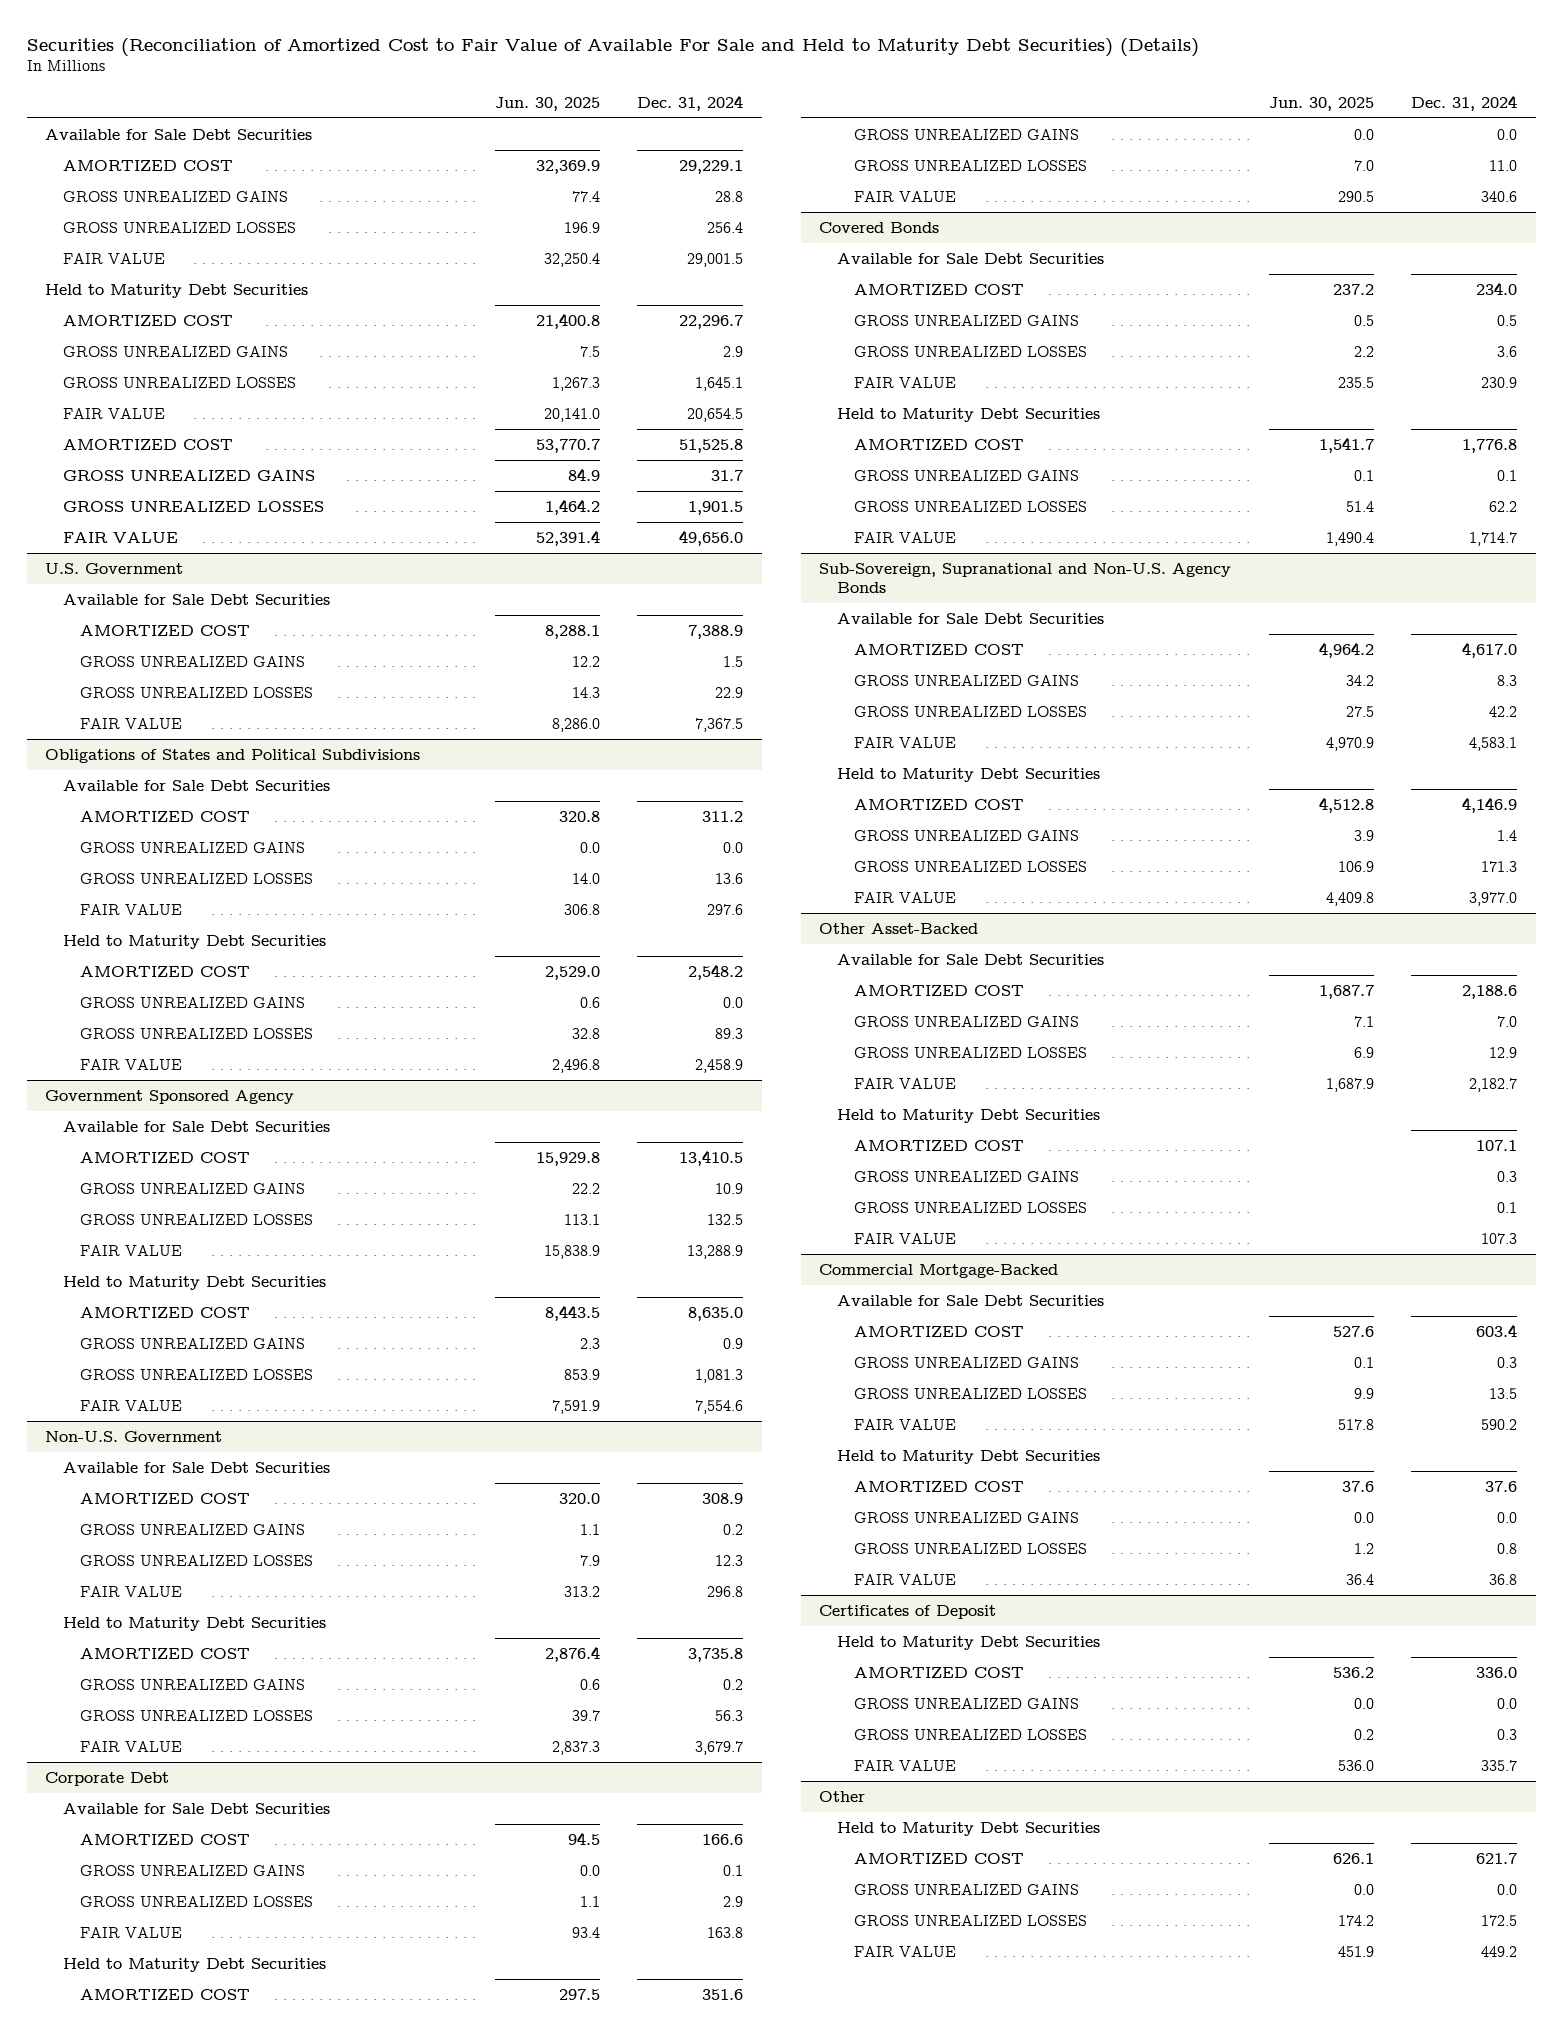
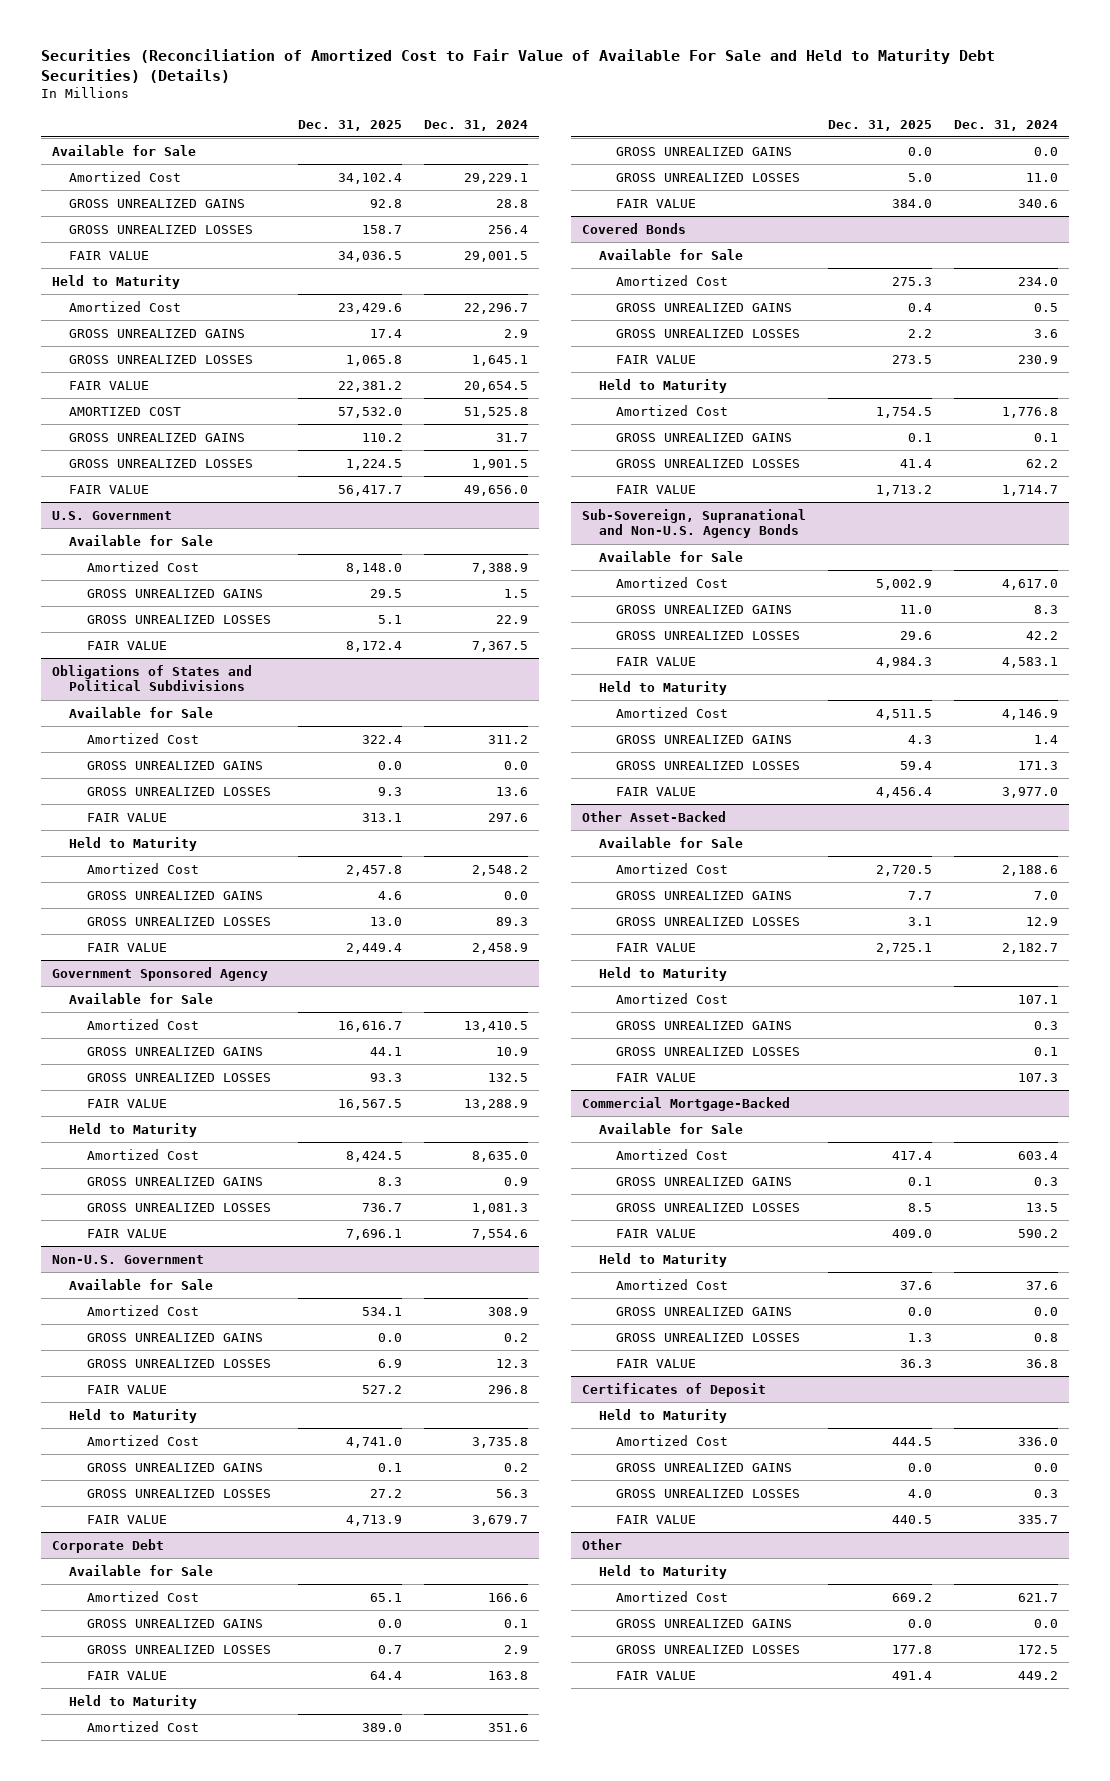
[494,96,600,111] Jun. 30, 2025 -> none
none -> [298,119,403,131] Dec. 31, 2025
[45,128,313,140] Available for Sale Debt Securities -> [52,144,197,156] Available for Sale
[62,159,233,171] AMORTIZED COST -> [69,170,182,182] Amortized Cost
[45,283,309,298] Held to Maturity Debt Securities -> [52,274,181,289] Held to Maturity
[62,314,233,326] AMORTIZED COST -> [69,300,182,312] Amortized Cost
[62,593,330,605] Available for Sale Debt Securities -> [69,534,214,546] Available for Sale
[80,624,251,636] AMORTIZED COST -> [86,560,199,572] Amortized Cost
[62,779,330,791] Available for Sale Debt Securities -> [69,706,214,718] Available for Sale
[80,810,251,822] AMORTIZED COST -> [86,732,199,744] Amortized Cost
[62,934,326,949] Held to Maturity Debt Securities -> [69,836,198,851] Held to Maturity
[80,965,251,977] AMORTIZED COST -> [86,862,199,874] Amortized Cost
[62,1120,330,1132] Available for Sale Debt Securities -> [69,992,214,1004] Available for Sale
[80,1151,251,1163] AMORTIZED COST -> [86,1018,199,1030] Amortized Cost
[62,1275,326,1290] Held to Maturity Debt Securities -> [69,1122,198,1137] Held to Maturity
[80,1306,251,1318] AMORTIZED COST -> [86,1148,199,1160] Amortized Cost
[62,1461,330,1473] Available for Sale Debt Securities -> [69,1278,214,1290] Available for Sale
[80,1492,251,1504] AMORTIZED COST -> [86,1304,199,1316] Amortized Cost
[62,1616,326,1631] Held to Maturity Debt Securities -> [69,1408,198,1423] Held to Maturity
[80,1647,251,1659] AMORTIZED COST -> [86,1434,199,1446] Amortized Cost
[62,1802,330,1814] Available for Sale Debt Securities -> [69,1564,214,1576] Available for Sale
[80,1833,251,1845] AMORTIZED COST -> [86,1590,199,1602] Amortized Cost
[62,1957,326,1972] Held to Maturity Debt Securities -> [69,1694,198,1709] Held to Maturity
[80,1988,251,2000] AMORTIZED COST -> [86,1720,199,1732] Amortized Cost
[836,252,1104,264] Available for Sale Debt Securities -> [598,248,743,260] Available for Sale
[854,283,1025,295] AMORTIZED COST -> [616,274,729,286] Amortized Cost
[836,407,1100,422] Held to Maturity Debt Securities -> [598,378,727,393] Held to Maturity
[854,438,1025,450] AMORTIZED COST -> [616,404,729,416] Amortized Cost
[836,612,1104,624] Available for Sale Debt Securities -> [598,550,743,562] Available for Sale
[854,643,1025,655] AMORTIZED COST -> [616,576,729,588] Amortized Cost
[836,767,1100,782] Held to Maturity Debt Securities -> [598,680,727,695] Held to Maturity
[854,798,1025,810] AMORTIZED COST -> [616,706,729,718] Amortized Cost
[836,953,1104,965] Available for Sale Debt Securities -> [598,836,743,848] Available for Sale
[854,984,1025,996] AMORTIZED COST -> [616,862,729,874] Amortized Cost
[836,1108,1100,1123] Held to Maturity Debt Securities -> [598,966,727,981] Held to Maturity
[854,1139,1025,1151] AMORTIZED COST -> [616,992,729,1004] Amortized Cost
[836,1294,1104,1306] Available for Sale Debt Securities -> [598,1122,743,1134] Available for Sale
[854,1325,1025,1337] AMORTIZED COST -> [616,1148,729,1160] Amortized Cost
[836,1449,1100,1464] Held to Maturity Debt Securities -> [598,1252,727,1267] Held to Maturity
[854,1480,1025,1492] AMORTIZED COST -> [616,1278,729,1290] Amortized Cost
[836,1635,1100,1650] Held to Maturity Debt Securities -> [598,1408,727,1423] Held to Maturity
[854,1666,1025,1678] AMORTIZED COST -> [616,1434,729,1446] Amortized Cost
[836,1821,1100,1836] Held to Maturity Debt Securities -> [598,1564,727,1579] Held to Maturity
[854,1852,1025,1864] AMORTIZED COST -> [616,1590,729,1602] Amortized Cost

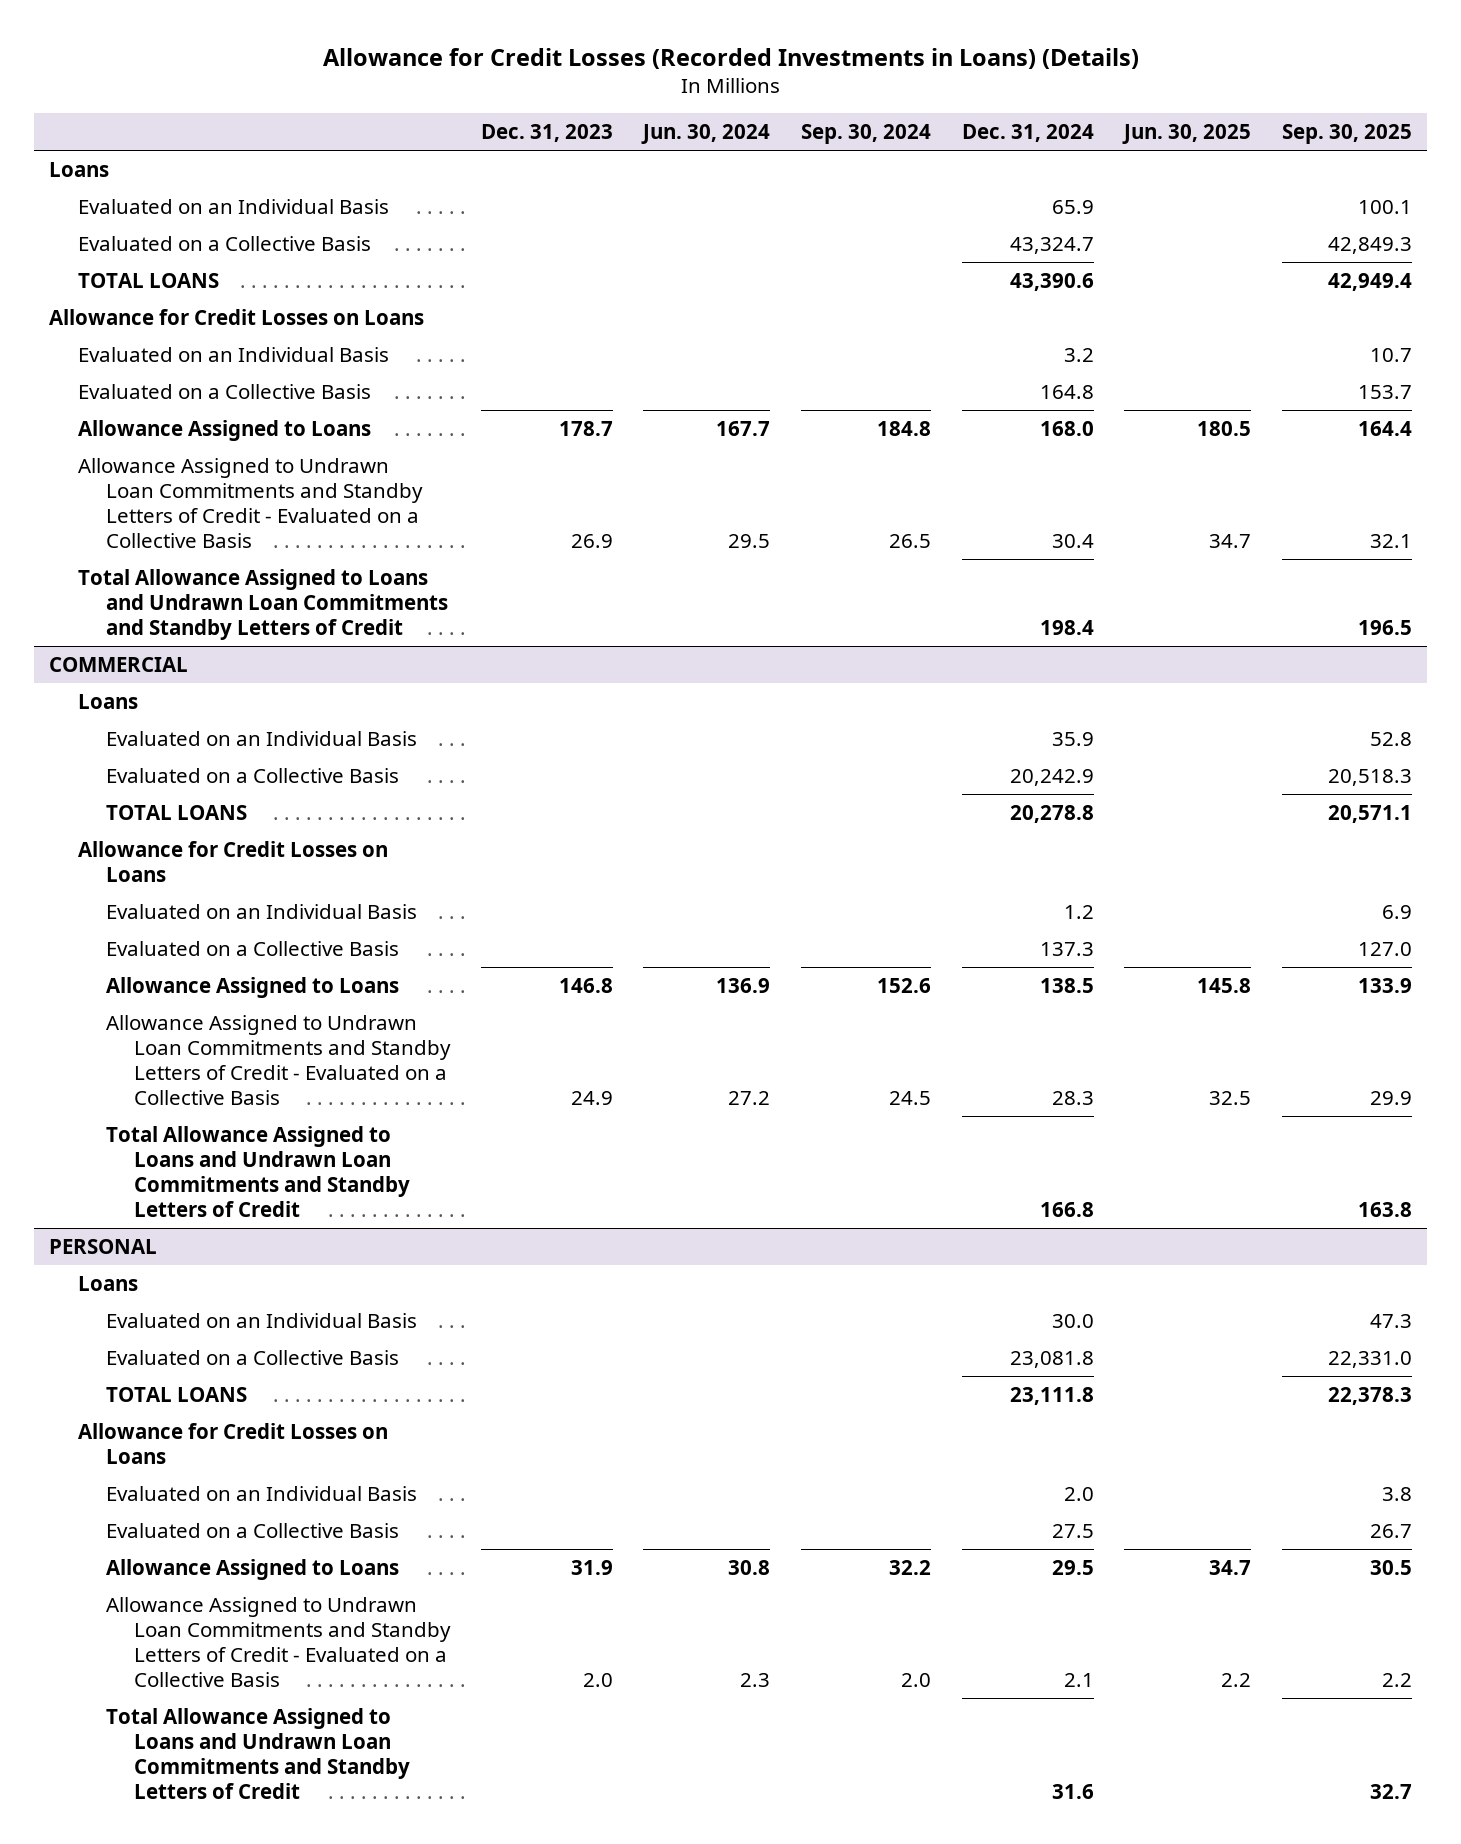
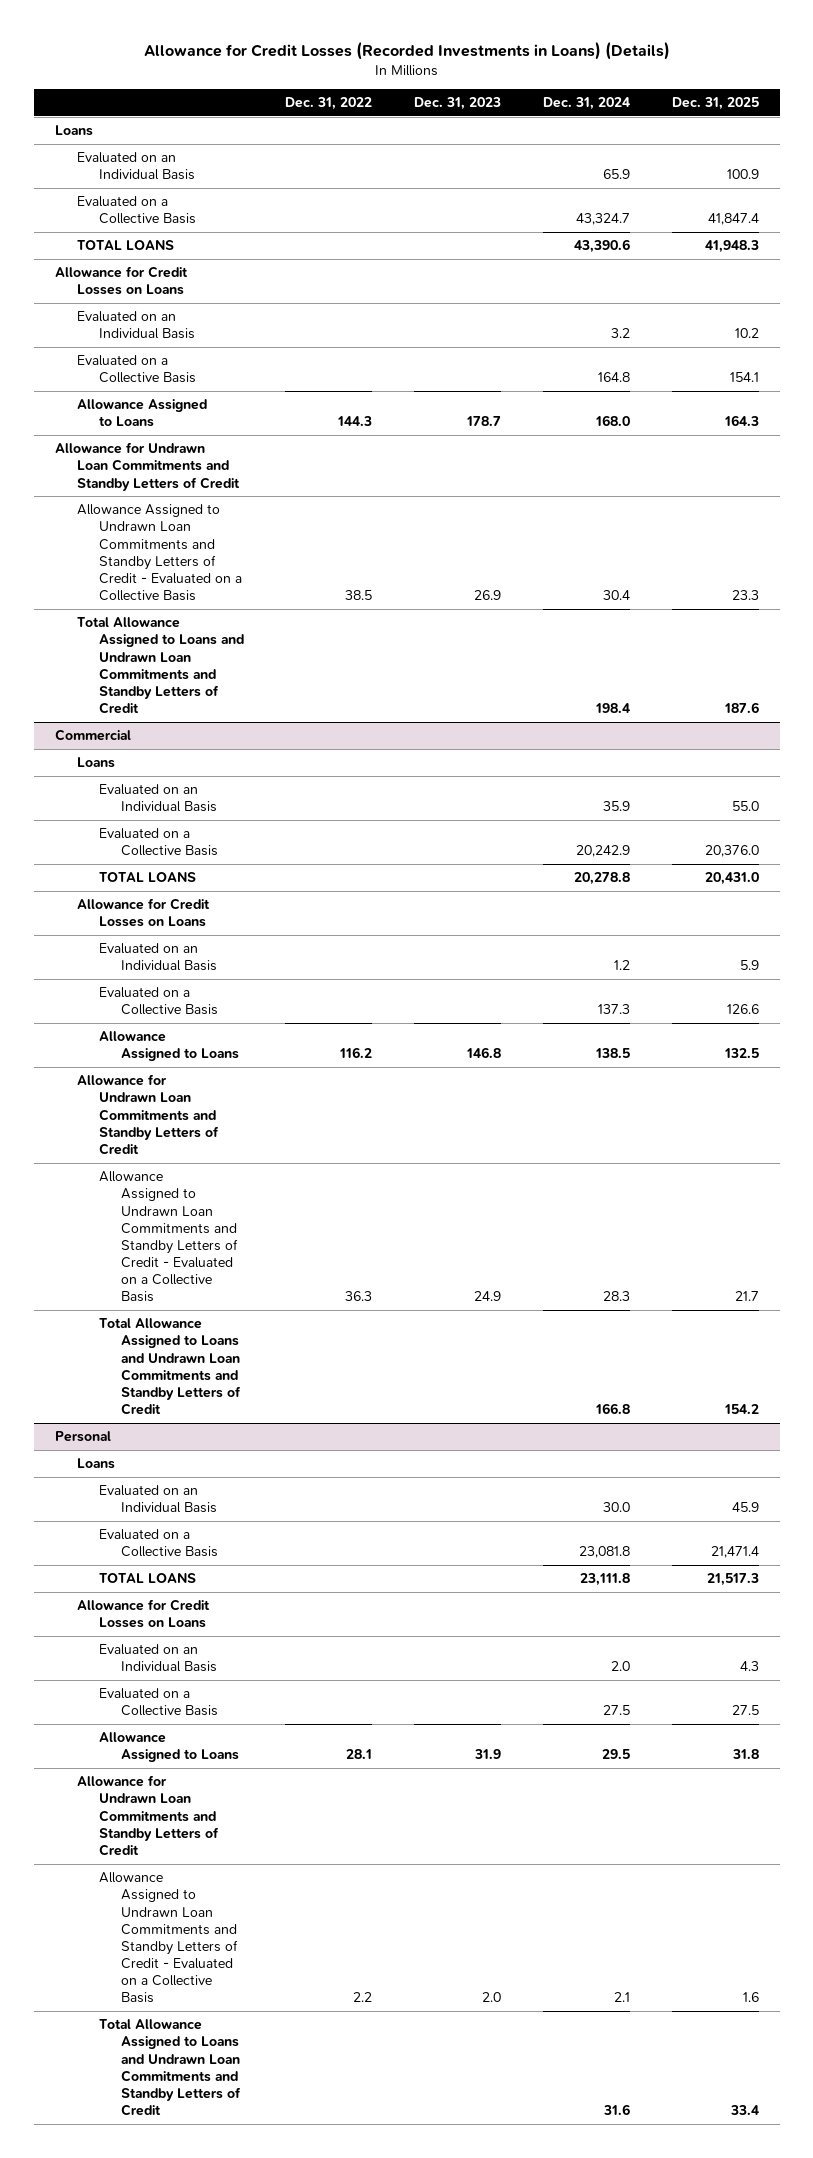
[641,124,771,145] Jun. 30, 2024 -> none
[801,124,932,145] Sep. 30, 2024 -> none
[1122,124,1252,145] Jun. 30, 2025 -> none
[1281,124,1412,145] Sep. 30, 2025 -> none
none -> [285,96,373,110] Dec. 31, 2022
none -> [671,96,759,110] Dec. 31, 2025
none -> [54,442,240,491] Allowance for Undrawn Loan Commitments and Standby Letters of Credit
[49,656,189,672] COMMERCIAL -> [54,729,131,742] Commercial
none -> [76,1074,219,1155] Allowance for Undrawn Loan Commitments and Standby Letters of Credit
[49,1238,158,1254] PERSONAL -> [54,1431,111,1443] Personal
none -> [76,1775,219,1856] Allowance for Undrawn Loan Commitments and Standby Letters of Credit

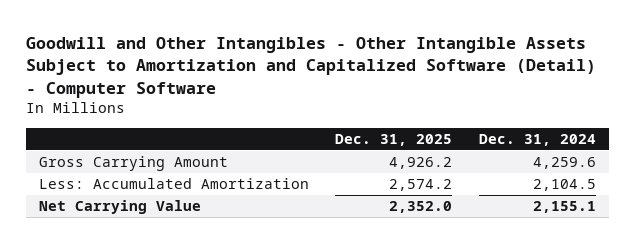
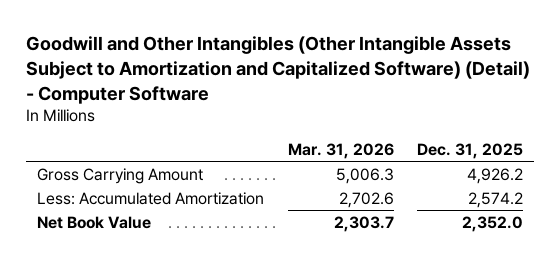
[26,36,597,98] Goodwill and Other Intangibles - Other Intangible Assets Subject to Amortization and Capitalized Software (Detail) - Computer Software -> [25,36,530,104] Goodwill and Other Intangibles (Other Intangible Assets Subject to Amortization and Capitalized Software) (Detail) - Computer Software
[478,133,596,146] Dec. 31, 2024 -> none
none -> [287,142,394,159] Mar. 31, 2026
[39,200,202,215] Net Carrying Value -> [37,215,152,229] Net Book Value

